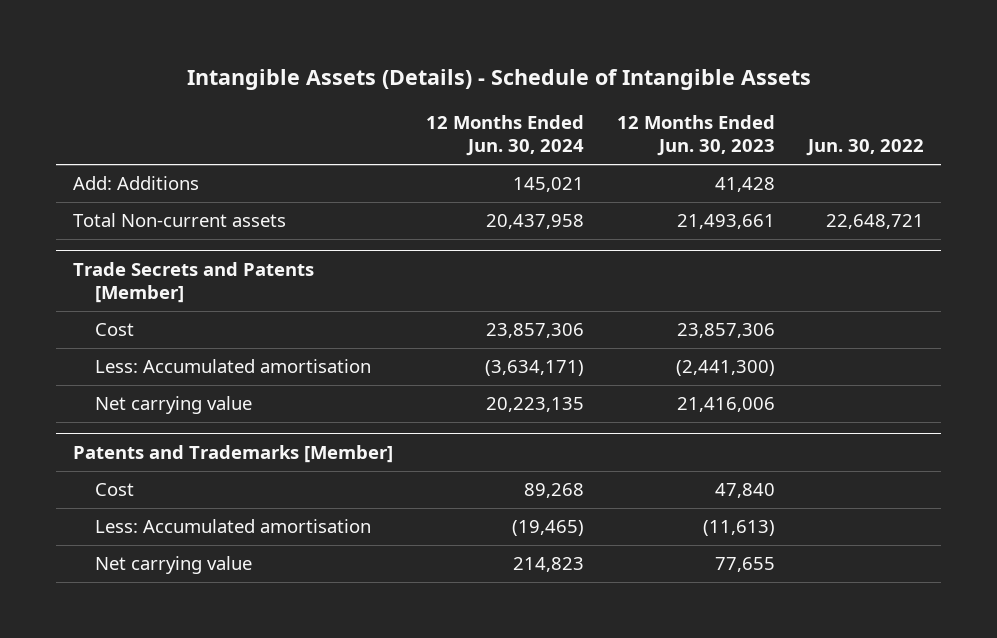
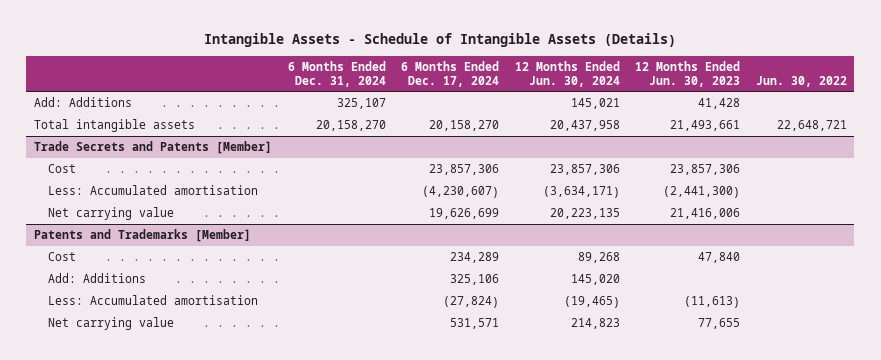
[186,69,811,91] Intangible Assets (Details) - Schedule of Intangible Assets -> [204,33,677,48] Intangible Assets - Schedule of Intangible Assets (Details)
none -> [287,61,386,87] 6 Months Ended Dec. 31, 2024
none -> [401,61,500,87] 6 Months Ended Dec. 17, 2024
[72,213,286,228] Total Non-current assets -> [34,119,196,133] Total intangible assets
none -> [48,273,147,284] Add: Additions

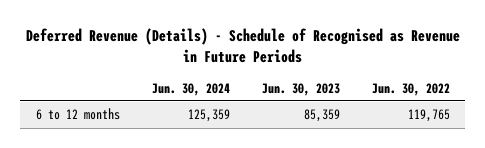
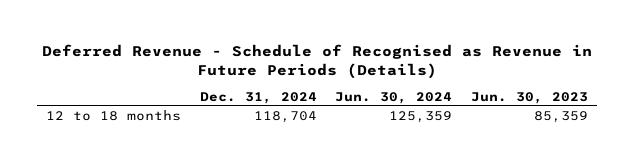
[25,27,460,63] Deferred Revenue (Details) - Schedule of Recognised as Revenue in Future Periods -> [42,44,593,80] Deferred Revenue - Schedule of Recognised as Revenue in Future Periods (Details)
[371,82,450,96] Jun. 30, 2022 -> none
none -> [199,91,317,104] Dec. 31, 2024
[35,108,120,121] 6 to 12 months -> [46,110,182,122] 12 to 18 months

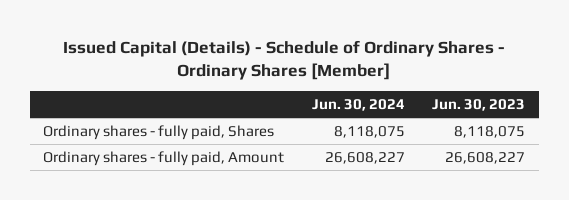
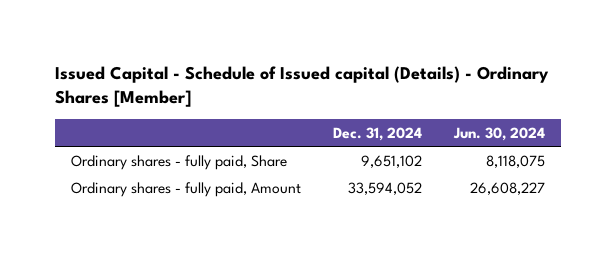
[63,39,506,80] Issued Capital (Details) - Schedule of Ordinary Shares - Ordinary Shares [Member] -> [54,66,549,108] Issued Capital - Schedule of Issued capital (Details) - Ordinary Shares [Member]
[432,98,526,111] Jun. 30, 2023 -> none
none -> [332,126,422,141] Dec. 31, 2024
[43,125,275,141] Ordinary shares - fully paid, Shares -> [70,154,287,170] Ordinary shares - fully paid, Share

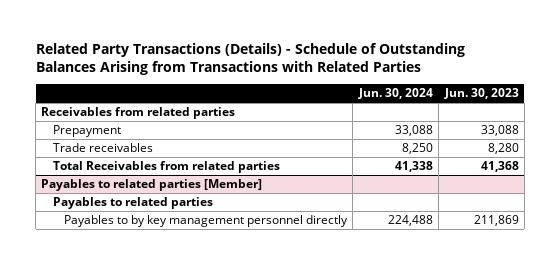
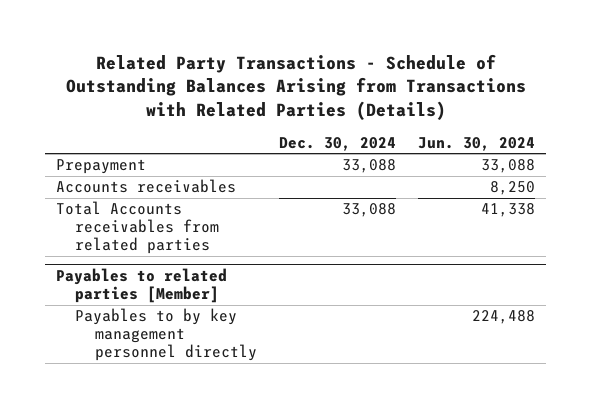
[35,42,465,76] Related Party Transactions (Details) - Schedule of Outstanding Balances Arising from Transactions with Related Parties -> [65,53,526,120] Related Party Transactions - Schedule of Outstanding Balances Arising from Transactions with Related Parties (Details)
[443,88,519,100] Jun. 30, 2023 -> none
none -> [279,136,397,151] Dec. 30, 2024
[41,107,236,120] Receivables from related parties -> none
[52,143,153,153] Trade receivables -> [55,179,236,194] Accounts receivables
[52,161,280,174] Total Receivables from related parties -> [55,201,220,254] Total Accounts receivables from related parties
[52,197,213,210] Payables to related parties -> none

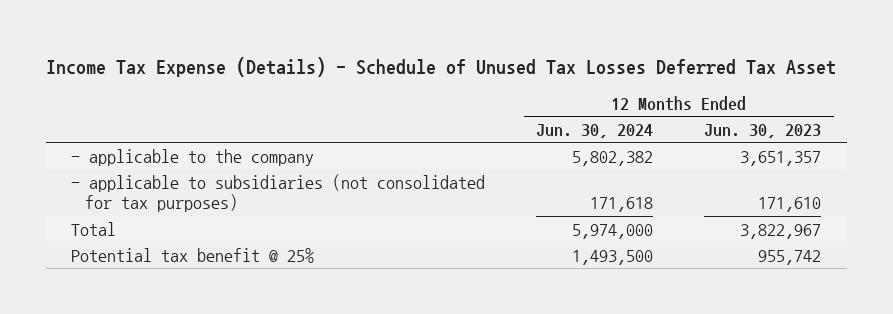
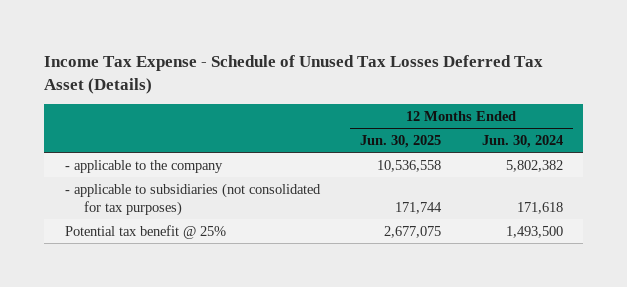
[45,56,836,77] Income Tax Expense (Details) - Schedule of Unused Tax Losses Deferred Tax Asset -> [44,55,544,94] Income Tax Expense - Schedule of Unused Tax Losses Deferred Tax Asset (Details)
[704,123,822,138] Jun. 30, 2023 -> none
none -> [360,134,442,148] Jun. 30, 2025
[71,221,117,236] Total -> none

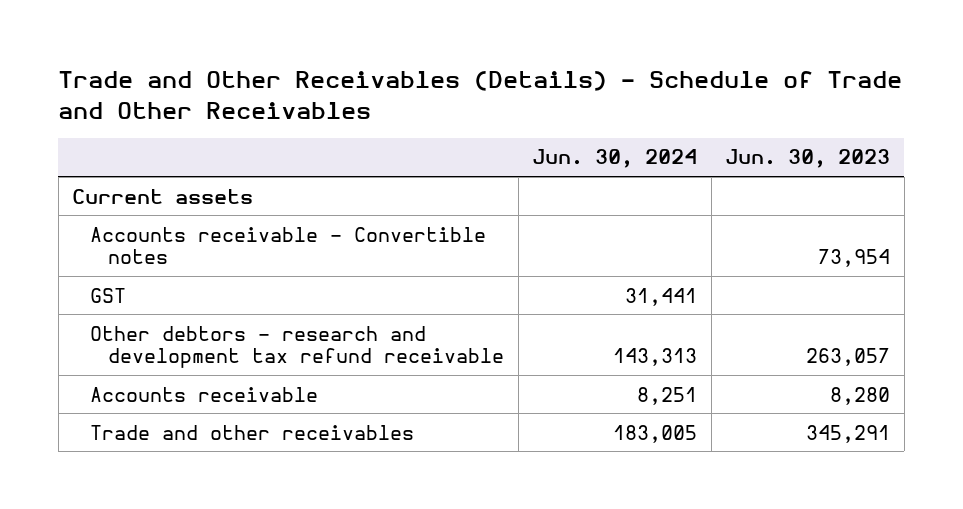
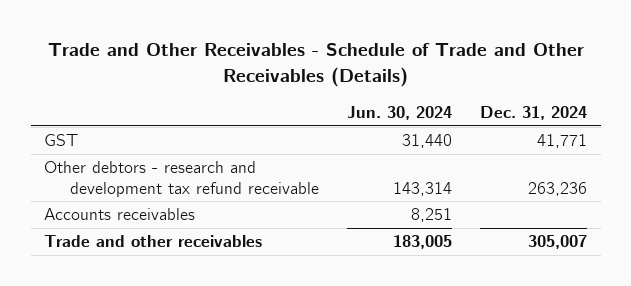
[58,71,903,119] Trade and Other Receivables (Details) - Schedule of Trade and Other Receivables -> [47,43,584,88] Trade and Other Receivables - Schedule of Trade and Other Receivables (Details)
[725,149,891,169] Jun. 30, 2023 -> none
none -> [479,106,587,121] Dec. 31, 2024
[72,188,254,204] Current assets -> none
[90,226,487,265] Accounts receivable - Convertible notes -> none
[625,287,698,306] 31,441 -> [402,134,453,149] 31,440
[613,348,698,367] 143,313 -> [393,181,453,196] 143,314
[90,386,319,402] Accounts receivable -> [44,208,196,221] Accounts receivables

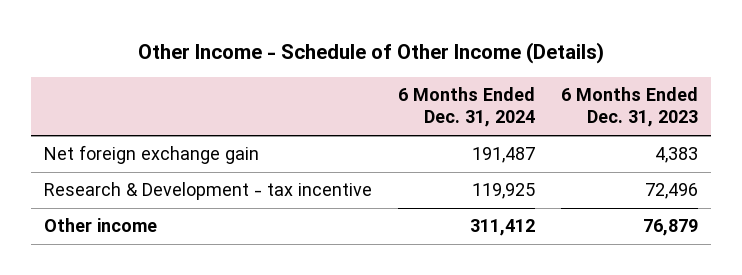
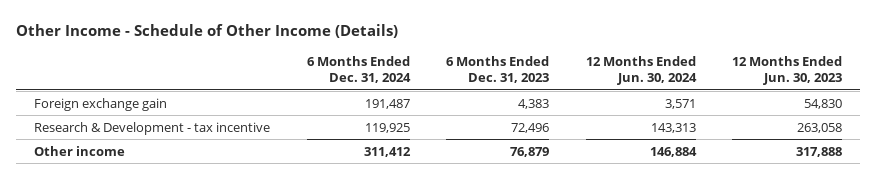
none -> [585,56,697,86] 12 Months Ended Jun. 30, 2024
none -> [732,56,843,86] 12 Months Ended Jun. 30, 2023
[44,145,260,165] Net foreign exchange gain -> [34,97,168,111] Foreign exchange gain

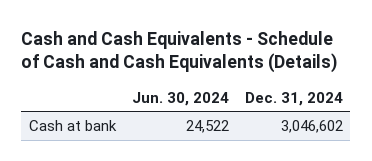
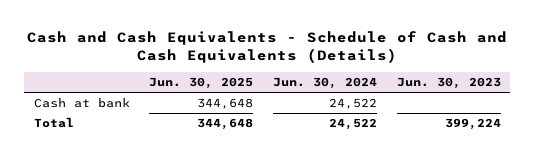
[244,91,343,106] Dec. 31, 2024 -> none
none -> [149,77,254,90] Jun. 30, 2025
none -> [396,77,501,90] Jun. 30, 2023
none -> [33,117,74,129] Total

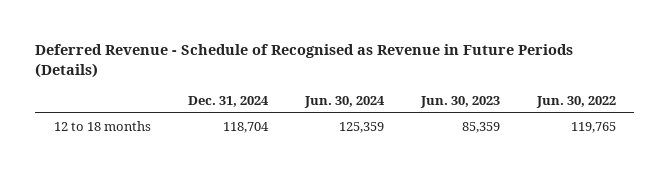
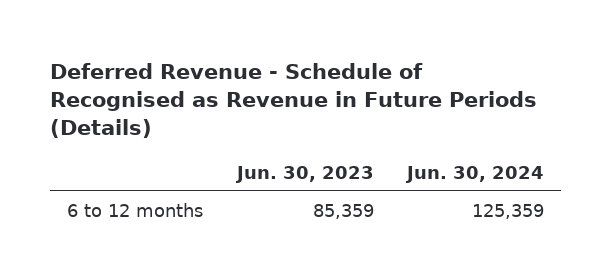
[187,95,269,107] Dec. 31, 2024 -> none
[535,95,616,108] Jun. 30, 2022 -> none
[53,121,151,132] 12 to 18 months -> [67,203,204,218] 6 to 12 months

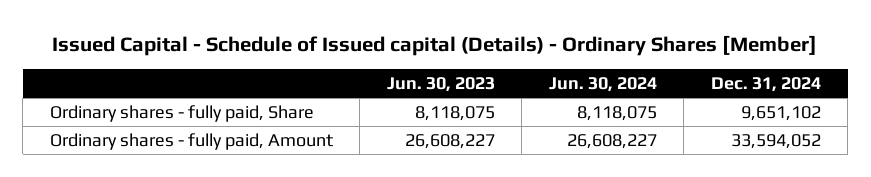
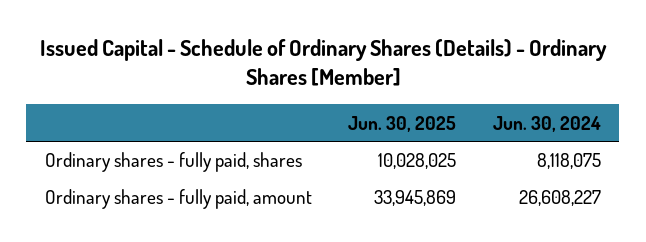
[52,34,818,56] Issued Capital - Schedule of Issued capital (Details) - Ordinary Shares [Member] -> [39,38,607,87] Issued Capital - Schedule of Ordinary Shares (Details) - Ordinary Shares [Member]
[386,76,495,92] Jun. 30, 2023 -> none
[710,76,821,92] Dec. 31, 2024 -> none
none -> [348,115,457,132] Jun. 30, 2025
[49,104,314,122] Ordinary shares - fully paid, Share -> [44,152,302,173] Ordinary shares - fully paid, shares
[49,132,333,150] Ordinary shares - fully paid, Amount -> [44,189,312,210] Ordinary shares - fully paid, amount

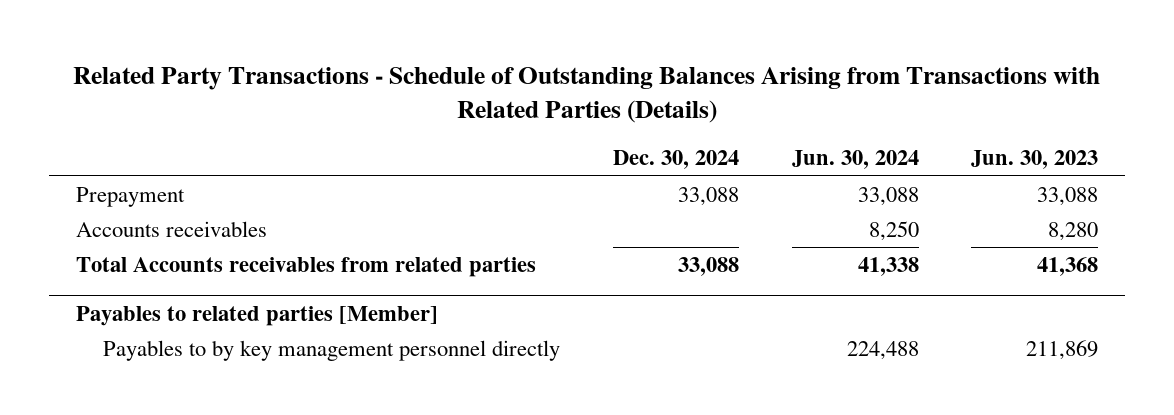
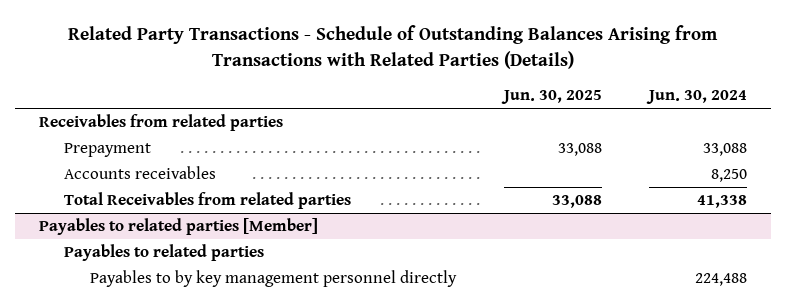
[612,150,739,170] Dec. 30, 2024 -> none
[971,150,1099,170] Jun. 30, 2023 -> none
none -> [500,90,602,105] Jun. 30, 2025
none -> [38,114,283,132] Receivables from related parties
[75,256,536,277] Total Accounts receivables from related parties -> [64,192,352,210] Total Receivables from related parties
none -> [64,244,265,262] Payables to related parties

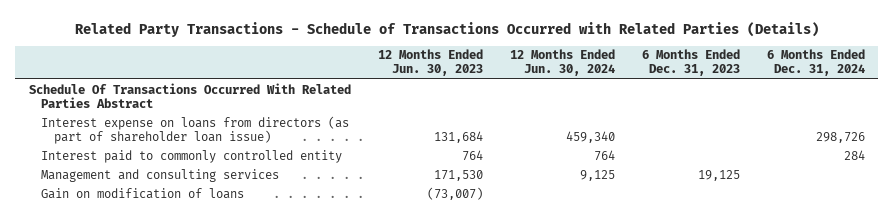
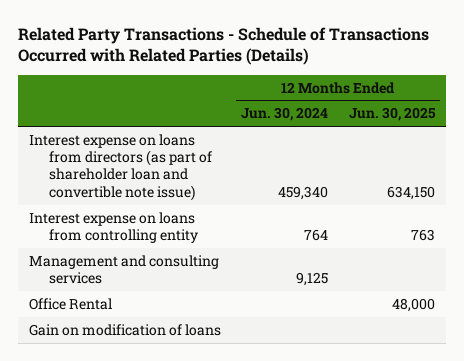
[377,49,483,77] 12 Months Ended Jun. 30, 2023 -> none
[641,49,740,77] 6 Months Ended Dec. 31, 2023 -> none
[766,49,865,77] 6 Months Ended Dec. 31, 2024 -> none
none -> [349,107,437,122] Jun. 30, 2025
[28,82,351,108] Schedule Of Transactions Occurred With Related Parties Abstract -> none
[41,115,350,144] Interest expense on loans from directors (as part of shareholder loan issue) -> [28,133,212,201] Interest expense on loans from directors (as part of shareholder loan and convertible note issue)
[41,149,343,163] Interest paid to commonly controlled entity -> [28,211,198,244] Interest expense on loans from controlling entity
none -> [28,297,112,310] Office Rental

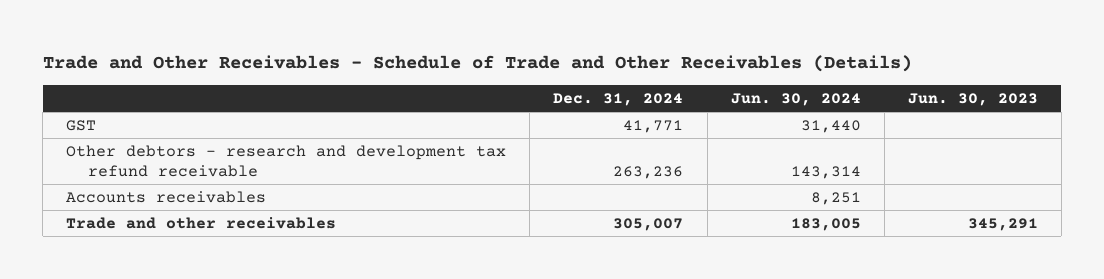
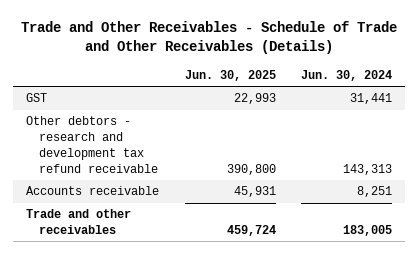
[553,93,684,107] Dec. 31, 2024 -> none
[907,93,1038,107] Jun. 30, 2023 -> none
none -> [184,69,276,81] Jun. 30, 2025
[800,119,861,133] 31,440 -> [350,93,393,105] 31,441
[790,165,861,179] 143,314 -> [343,163,393,175] 143,313
[66,190,267,203] Accounts receivables -> [26,186,160,196] Accounts receivable

